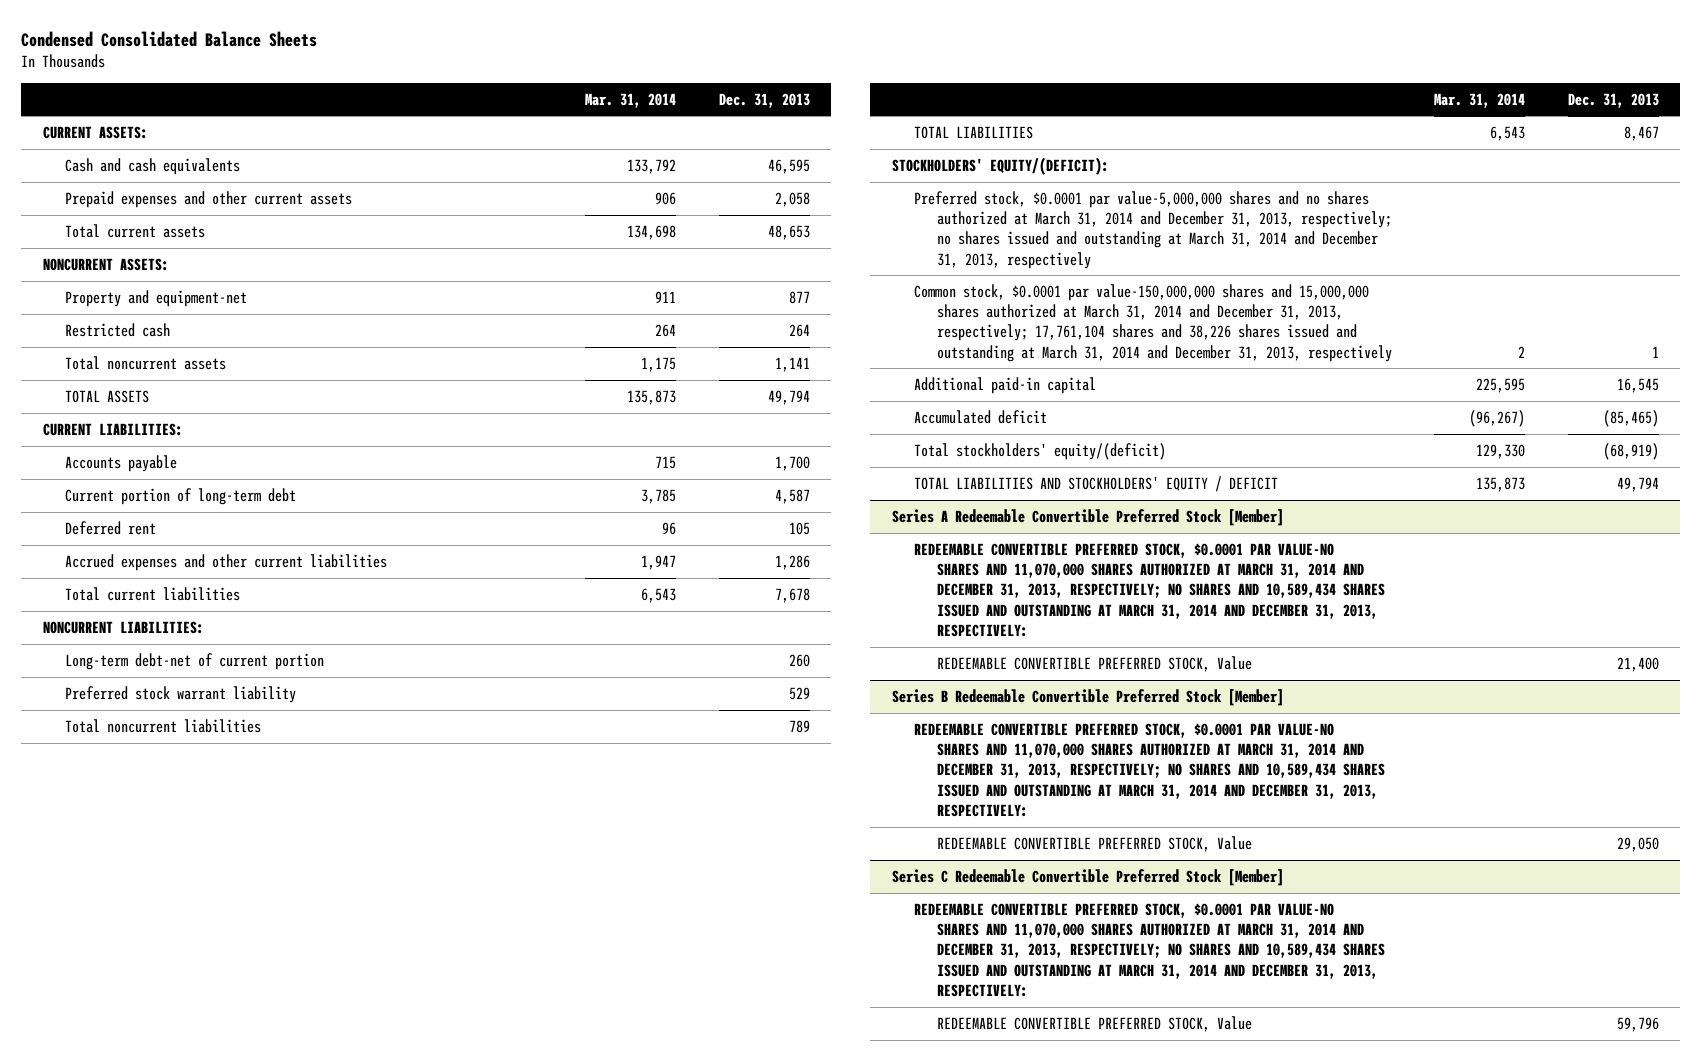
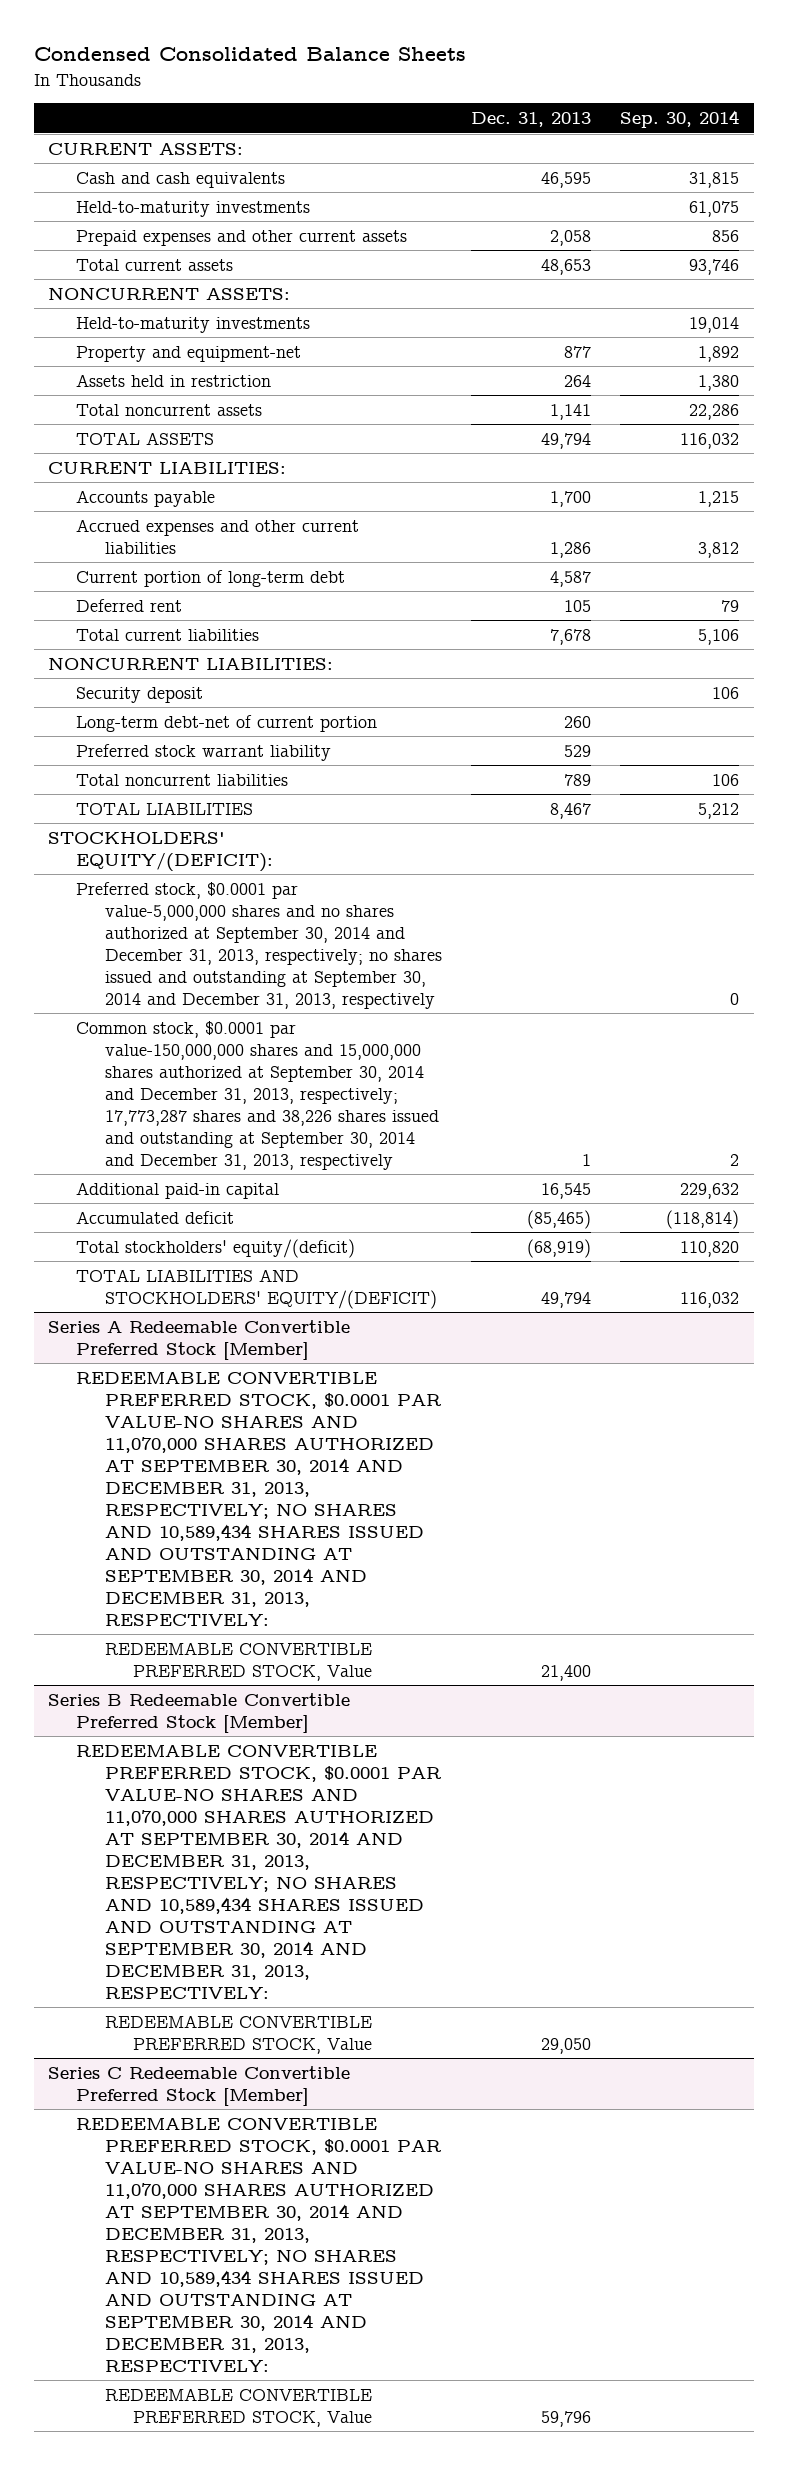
[585,92,677,108] Mar. 31, 2014 -> none
none -> [620,110,740,129] Sep. 30, 2014
none -> [76,200,311,217] Held-to-maturity investments
none -> [76,316,311,333] Held-to-maturity investments
[65,322,171,337] Restricted cash -> [76,373,272,387] Assets held in restriction
[65,553,388,571] Accrued expenses and other current liabilities -> [76,518,360,554] Accrued expenses and other current liabilities
none -> [76,686,204,703] Security deposit
[914,190,1392,269] Preferred stock, $0.0001 par value-5,000,000 shares and no shares authorized at March 31, 2014 and December 31, 2013, respectively; no shares issued and outstanding at March 31, 2014 and December 31, 2013, respectively -> [76,881,442,1009] Preferred stock, $0.0001 par value-5,000,000 shares and no shares authorized at September 30, 2014 and December 31, 2013, respectively; no shares issued and outstanding at September 30, 2014 and December 31, 2013, respectively
[914,283,1392,362] Common stock, $0.0001 par value-150,000,000 shares and 15,000,000 shares authorized at March 31, 2014 and December 31, 2013, respectively; 17,761,104 shares and 38,226 shares issued and outstanding at March 31, 2014 and December 31, 2013, respectively -> [76,1020,439,1170] Common stock, $0.0001 par value-150,000,000 shares and 15,000,000 shares authorized at September 30, 2014 and December 31, 2013, respectively; 17,773,287 shares and 38,226 shares issued and outstanding at September 30, 2014 and December 31, 2013, respectively
[914,475,1279,492] TOTAL LIABILITIES AND STOCKHOLDERS' EQUITY / DEFICIT -> [76,1268,437,1309] TOTAL LIABILITIES AND STOCKHOLDERS' EQUITY/(DEFICIT)
[914,542,1385,637] REDEEMABLE CONVERTIBLE PREFERRED STOCK, $0.0001 PAR VALUE-NO SHARES AND 11,070,000 SHARES AUTHORIZED AT MARCH 31, 2014 AND DECEMBER 31, 2013, RESPECTIVELY; NO SHARES AND 10,589,434 SHARES ISSUED AND OUTSTANDING AT MARCH 31, 2014 AND DECEMBER 31, 2013, RESPECTIVELY: -> [76,1370,442,1626] REDEEMABLE CONVERTIBLE PREFERRED STOCK, $0.0001 PAR VALUE-NO SHARES AND 11,070,000 SHARES AUTHORIZED AT SEPTEMBER 30, 2014 AND DECEMBER 31, 2013, RESPECTIVELY; NO SHARES AND 10,589,434 SHARES ISSUED AND OUTSTANDING AT SEPTEMBER 30, 2014 AND DECEMBER 31, 2013, RESPECTIVELY:
[914,722,1385,817] REDEEMABLE CONVERTIBLE PREFERRED STOCK, $0.0001 PAR VALUE-NO SHARES AND 11,070,000 SHARES AUTHORIZED AT MARCH 31, 2014 AND DECEMBER 31, 2013, RESPECTIVELY; NO SHARES AND 10,589,434 SHARES ISSUED AND OUTSTANDING AT MARCH 31, 2014 AND DECEMBER 31, 2013, RESPECTIVELY: -> [76,1743,442,1999] REDEEMABLE CONVERTIBLE PREFERRED STOCK, $0.0001 PAR VALUE-NO SHARES AND 11,070,000 SHARES AUTHORIZED AT SEPTEMBER 30, 2014 AND DECEMBER 31, 2013, RESPECTIVELY; NO SHARES AND 10,589,434 SHARES ISSUED AND OUTSTANDING AT SEPTEMBER 30, 2014 AND DECEMBER 31, 2013, RESPECTIVELY:
[914,902,1385,997] REDEEMABLE CONVERTIBLE PREFERRED STOCK, $0.0001 PAR VALUE-NO SHARES AND 11,070,000 SHARES AUTHORIZED AT MARCH 31, 2014 AND DECEMBER 31, 2013, RESPECTIVELY; NO SHARES AND 10,589,434 SHARES ISSUED AND OUTSTANDING AT MARCH 31, 2014 AND DECEMBER 31, 2013, RESPECTIVELY: -> [76,2116,442,2372] REDEEMABLE CONVERTIBLE PREFERRED STOCK, $0.0001 PAR VALUE-NO SHARES AND 11,070,000 SHARES AUTHORIZED AT SEPTEMBER 30, 2014 AND DECEMBER 31, 2013, RESPECTIVELY; NO SHARES AND 10,589,434 SHARES ISSUED AND OUTSTANDING AT SEPTEMBER 30, 2014 AND DECEMBER 31, 2013, RESPECTIVELY:

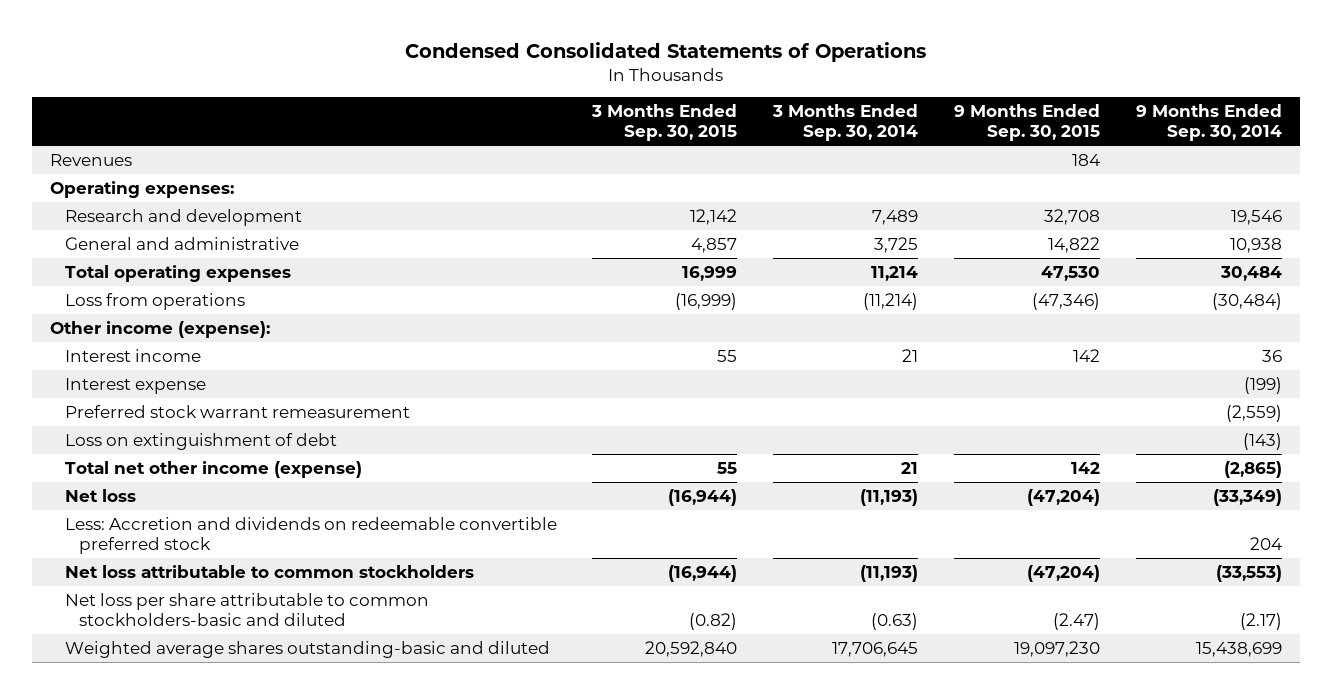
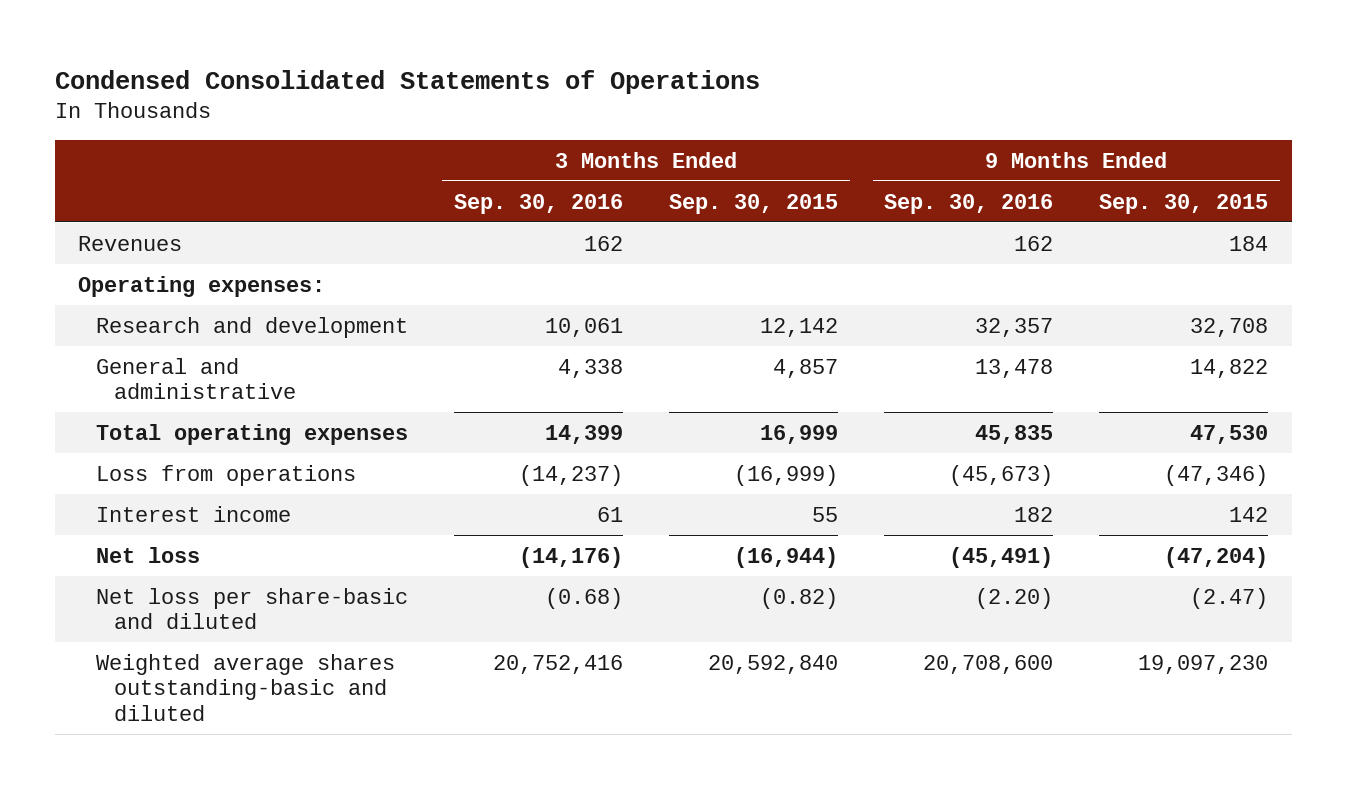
[772,104,919,142] 3 Months Ended Sep. 30, 2014 -> none
[1135,104,1282,142] 9 Months Ended Sep. 30, 2014 -> none
none -> [453,193,623,214] Sep. 30, 2016
none -> [884,193,1054,214] Sep. 30, 2016
[49,320,270,338] Other income (expense): -> none
[64,377,206,394] Interest expense -> none
[64,404,410,418] Preferred stock warrant remeasurement -> none
[64,432,337,450] Loss on extinguishment of debt -> none
[64,460,362,478] Total net other income (expense) -> none
[64,516,557,554] Less: Accretion and dividends on redeemable convertible preferred stock -> none
[64,564,474,578] Net loss attributable to common stockholders -> none
[64,592,429,626] Net loss per share attributable to common stockholders-basic and diluted -> [95,587,408,630] Net loss per share-basic and diluted

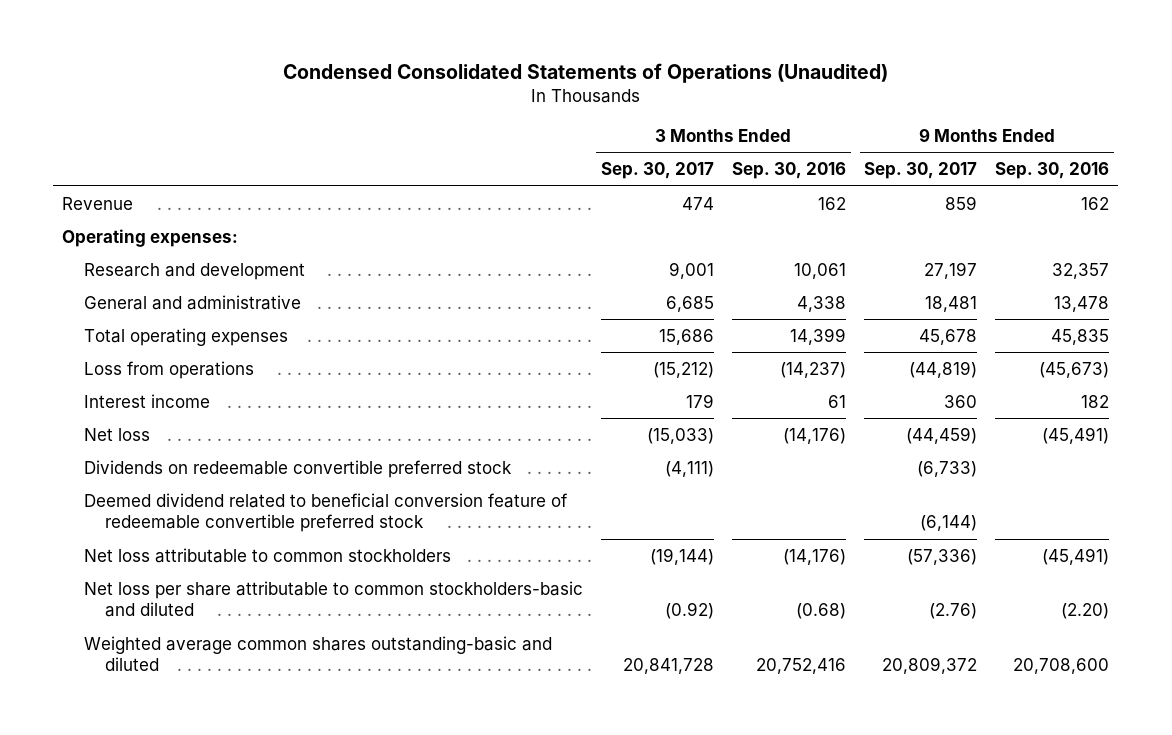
[54,69,760,94] Condensed Consolidated Statements of Operations -> [282,63,888,84] Condensed Consolidated Statements of Operations (Unaudited)
[669,193,839,214] Sep. 30, 2015 -> none
[1099,193,1269,214] Sep. 30, 2015 -> none
none -> [600,162,714,180] Sep. 30, 2017
none -> [864,162,978,180] Sep. 30, 2017
[77,235,182,251] Revenues -> [62,196,134,210] Revenue
none -> [83,459,512,478] Dividends on redeemable convertible preferred stock
none -> [83,492,568,533] Deemed dividend related to beneficial conversion feature of redeemable convertible preferred stock
none -> [83,547,451,563] Net loss attributable to common stockholders
[95,587,408,630] Net loss per share-basic and diluted -> [83,580,583,618] Net loss per share attributable to common stockholders-basic and diluted
[95,653,395,721] Weighted average shares outstanding-basic and diluted -> [83,635,552,672] Weighted average common shares outstanding-basic and diluted

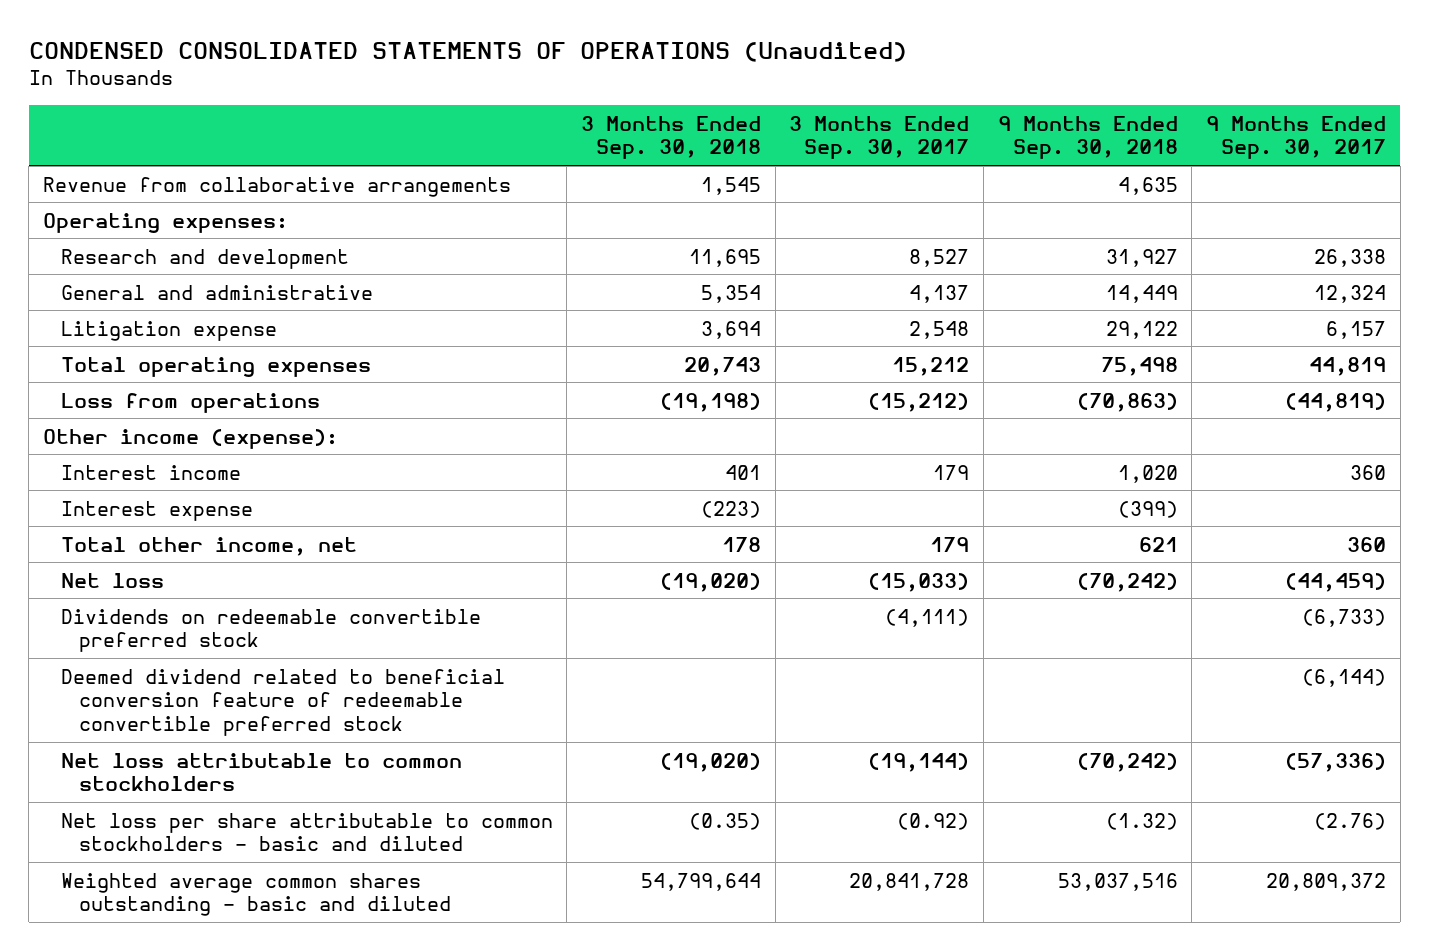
[282,63,888,84] Condensed Consolidated Statements of Operations (Unaudited) -> [28,42,907,63] CONDENSED CONSOLIDATED STATEMENTS OF OPERATIONS (Unaudited)
[731,162,846,180] Sep. 30, 2016 -> none
[995,162,1110,180] Sep. 30, 2016 -> none
none -> [581,115,762,160] 3 Months Ended Sep. 30, 2018
none -> [997,115,1178,160] 9 Months Ended Sep. 30, 2018
[62,196,134,210] Revenue -> none
none -> [42,176,511,197] Revenue from collaborative arrangements
[668,261,714,279] 9,001 -> [909,248,970,267] 8,527
[924,261,978,279] 27,197 -> [1314,248,1387,267] 26,338
[665,295,714,312] 6,685 -> [909,284,970,303] 4,137
[925,295,978,312] 18,481 -> [1314,284,1387,303] 12,324
none -> [60,320,277,341] Litigation expense
[658,328,714,345] 15,686 -> [892,356,970,376] 15,212
[919,328,978,345] 45,678 -> [1309,356,1387,376] 44,819
none -> [42,428,338,449] Other income (expense):
none -> [60,500,253,521] Interest expense
none -> [60,536,357,556] Total other income, net
[83,580,583,618] Net loss per share attributable to common stockholders-basic and diluted -> [60,812,553,852] Net loss per share attributable to common stockholders - basic and diluted
[83,635,552,672] Weighted average common shares outstanding-basic and diluted -> [60,872,451,917] Weighted average common shares outstanding - basic and diluted

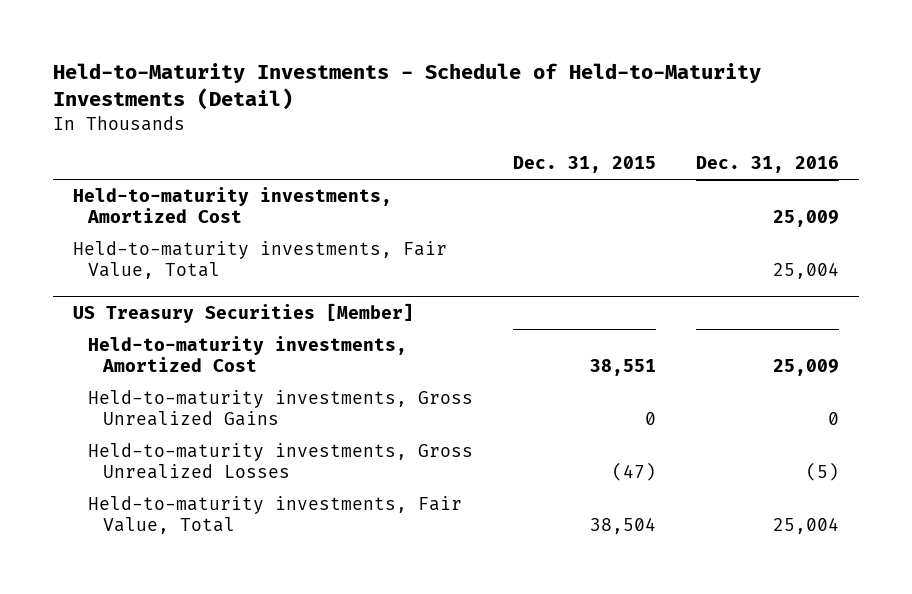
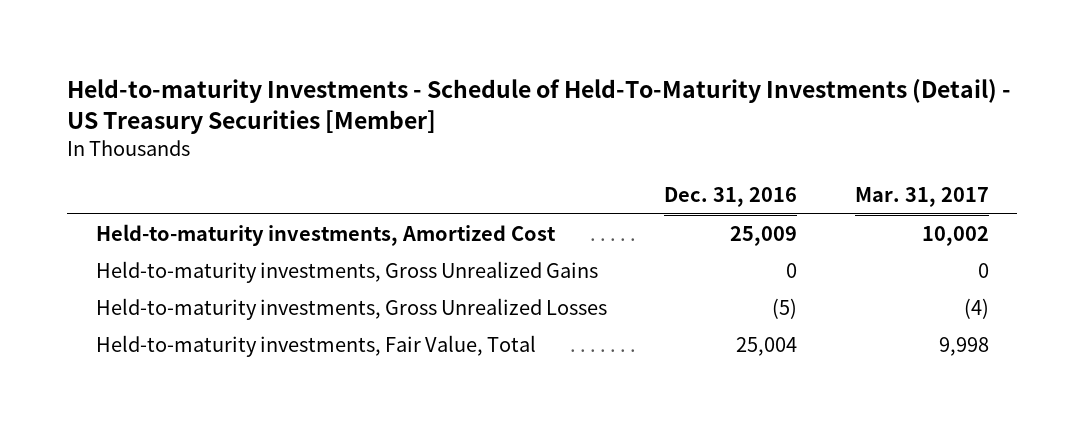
[52,63,761,111] Held-to-Maturity Investments - Schedule of Held-to-Maturity Investments (Detail) -> [67,79,1012,135] Held-to-maturity Investments - Schedule of Held-To-Maturity Investments (Detail) - US Treasury Securities [Member]
[513,156,657,174] Dec. 31, 2015 -> none
none -> [854,187,989,208] Mar. 31, 2017
[72,241,447,280] Held-to-maturity investments, Fair Value, Total -> none
[72,302,414,323] US Treasury Securities [Member] -> none
[87,336,407,373] Held-to-maturity investments, Amortized Cost -> none

